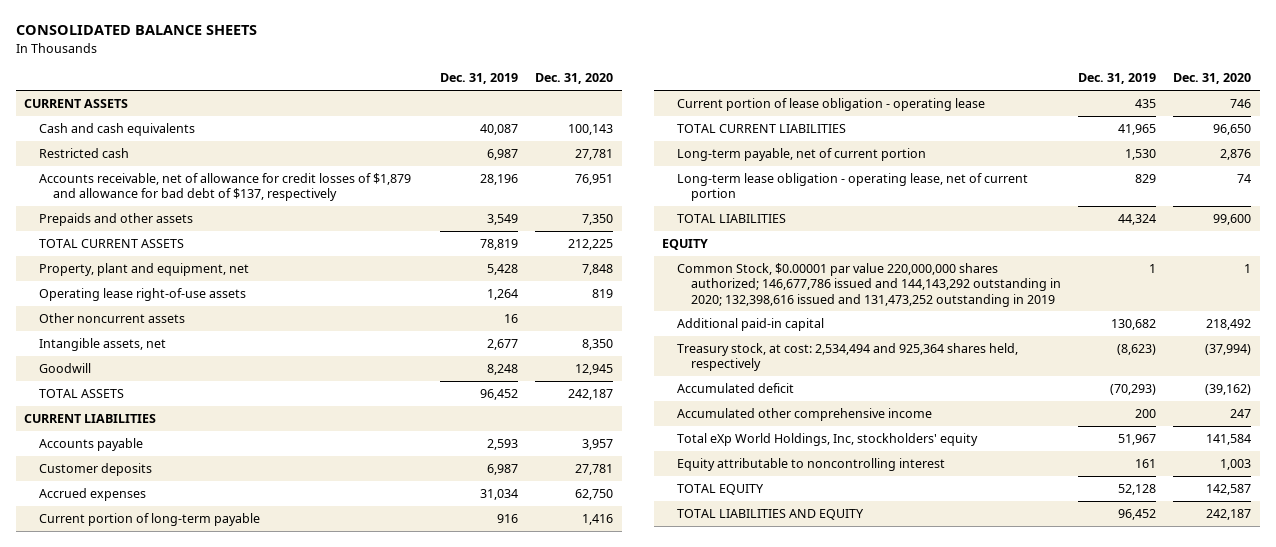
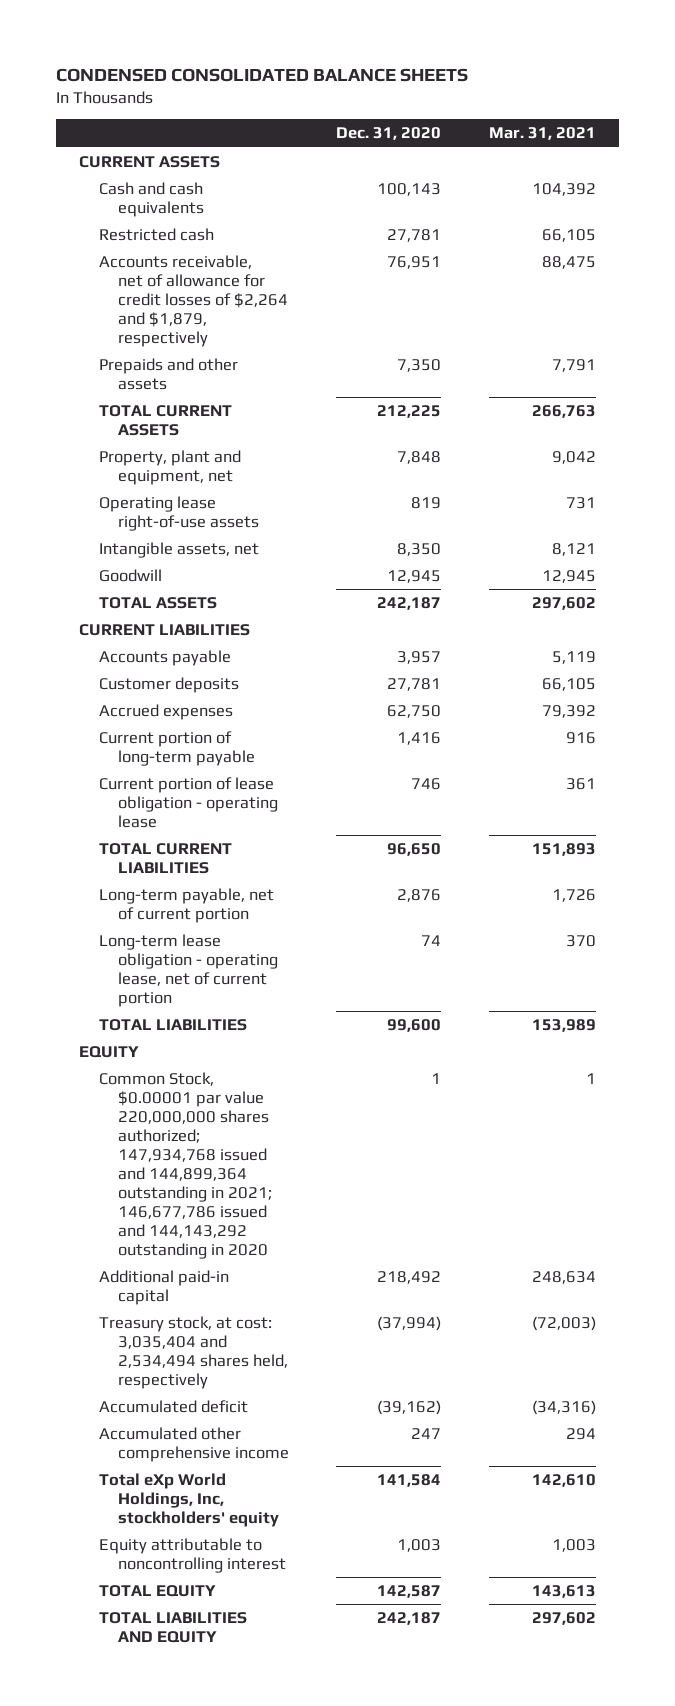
[15,25,257,36] CONSOLIDATED BALANCE SHEETS -> [55,67,468,82] CONDENSED CONSOLIDATED BALANCE SHEETS
[440,73,519,85] Dec. 31, 2019 -> none
none -> [488,127,596,141] Mar. 31, 2021
[38,172,411,202] Accounts receivable, net of allowance for credit losses of $1,879 and allowance for bad debt of $137, respectively -> [98,255,288,347] Accounts receivable, net of allowance for credit losses of $2,264 and $1,879, respectively
[38,312,185,323] Other noncurrent assets -> none
[676,262,1062,307] Common Stock, $0.00001 par value 220,000,000 shares authorized; 146,677,786 issued and 144,143,292 outstanding in 2020; 132,398,616 issued and 131,473,252 outstanding in 2019 -> [98,1072,272,1259] Common Stock, $0.00001 par value 220,000,000 shares authorized; 147,934,768 issued and 144,899,364 outstanding in 2021; 146,677,786 issued and 144,143,292 outstanding in 2020
[676,342,1018,372] Treasury stock, at cost: 2,534,494 and 925,364 shares held, respectively -> [98,1316,288,1389] Treasury stock, at cost: 3,035,404 and 2,534,494 shares held, respectively

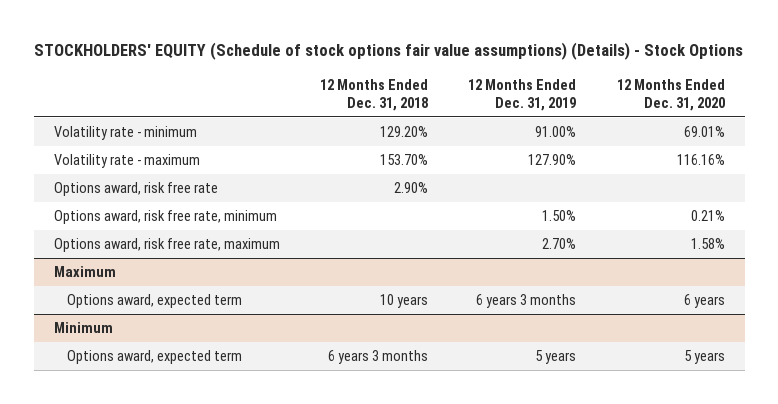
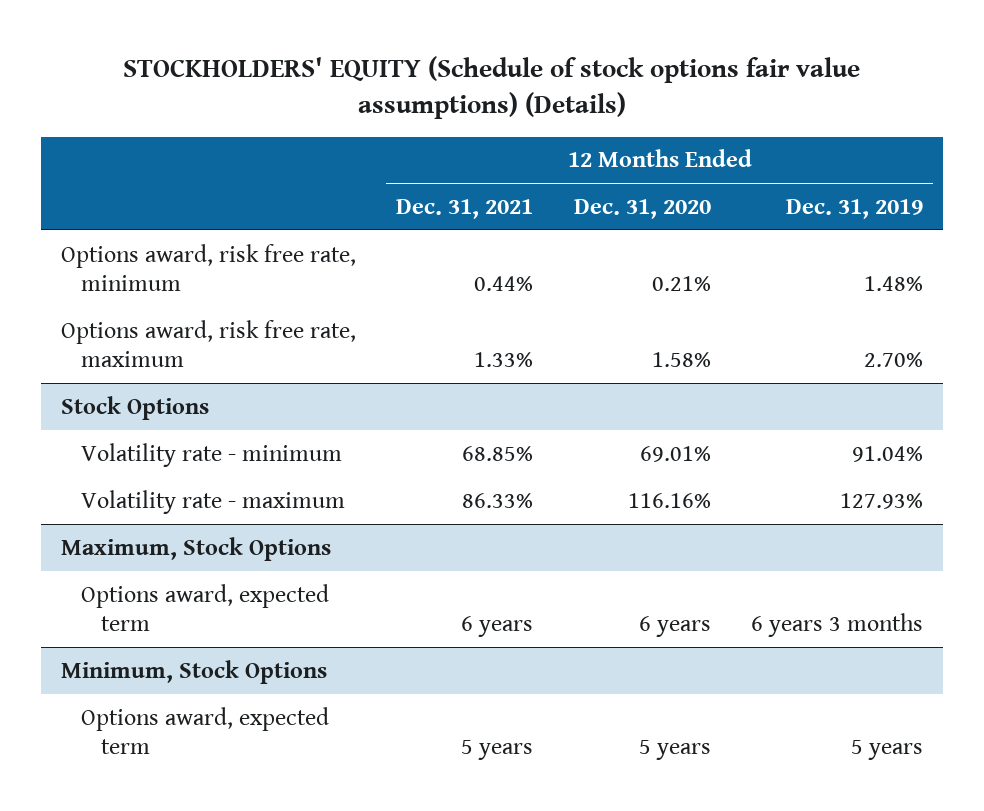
[33,42,743,61] STOCKHOLDERS' EQUITY (Schedule of stock options fair value assumptions) (Details) - Stock Options -> [123,56,861,120] STOCKHOLDERS' EQUITY (Schedule of stock options fair value assumptions) (Details)
[320,78,429,112] 12 Months Ended Dec. 31, 2018 -> none
none -> [396,198,534,219] Dec. 31, 2021
[53,125,197,140] Volatility rate - minimum -> none
[53,153,200,168] Volatility rate - maximum -> none
[53,181,218,196] Options award, risk free rate -> none
[542,209,577,221] 1.50% -> [864,275,924,291] 1.48%
[53,265,116,277] Maximum -> none
none -> [61,395,210,420] Stock Options
none -> [81,442,343,467] Volatility rate - minimum
none -> [81,489,346,514] Volatility rate - maximum
none -> [61,536,332,561] Maximum, Stock Options
[53,321,113,333] Minimum -> none
none -> [61,659,328,684] Minimum, Stock Options

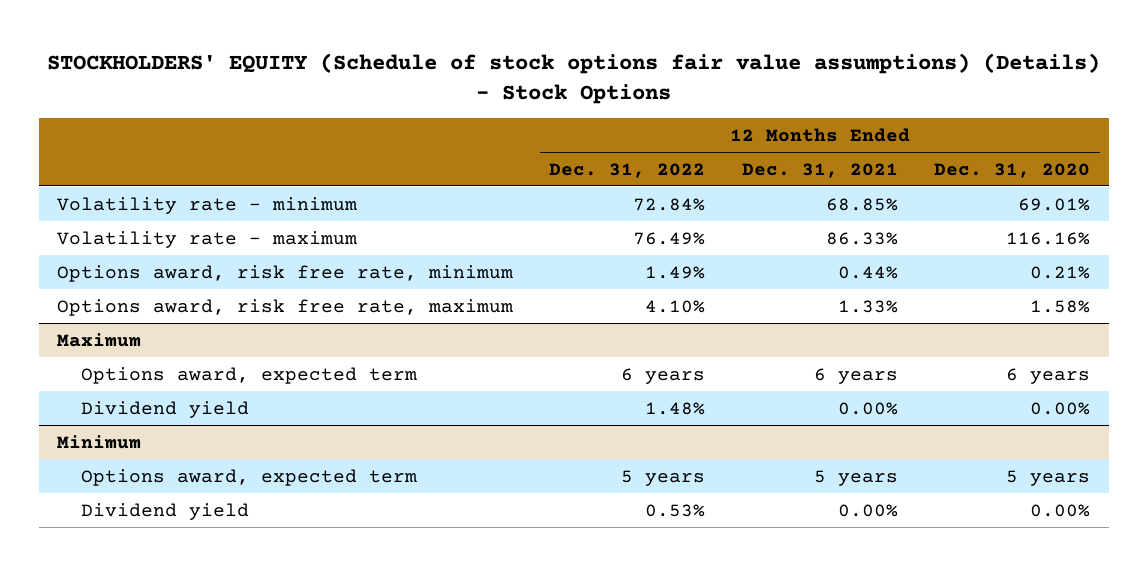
[123,56,861,120] STOCKHOLDERS' EQUITY (Schedule of stock options fair value assumptions) (Details) -> [46,52,1100,104] STOCKHOLDERS' EQUITY (Schedule of stock options fair value assumptions) (Details) - Stock Options
[786,198,924,219] Dec. 31, 2019 -> none
none -> [549,162,706,178] Dec. 31, 2022
[61,395,210,420] Stock Options -> none
[61,536,332,561] Maximum, Stock Options -> none
[61,243,357,291] Options award, risk free rate, minimum -> [57,264,514,282] Options award, risk free rate, minimum
[61,319,357,367] Options award, risk free rate, maximum -> [57,298,514,316] Options award, risk free rate, maximum
none -> [57,332,142,347] Maximum
[61,659,328,684] Minimum, Stock Options -> none
none -> [80,400,249,418] Dividend yield
none -> [57,434,142,449] Minimum
none -> [80,502,249,520] Dividend yield

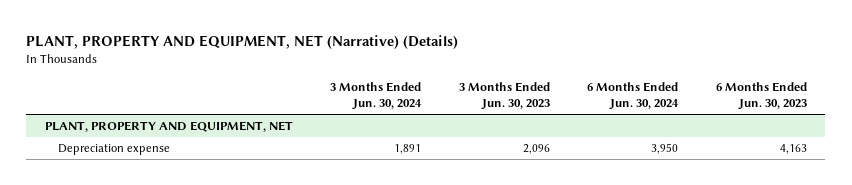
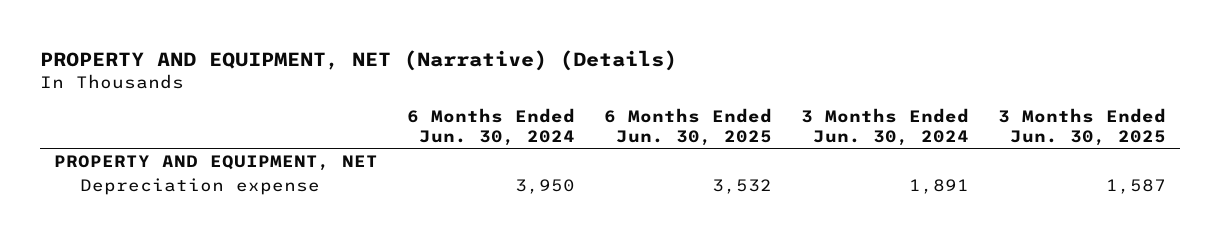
[26,34,459,49] PLANT, PROPERTY AND EQUIPMENT, NET (Narrative) (Details) -> [39,49,677,71] PROPERTY AND EQUIPMENT, NET (Narrative) (Details)
[458,81,550,111] 3 Months Ended Jun. 30, 2023 -> none
[715,81,807,111] 6 Months Ended Jun. 30, 2023 -> none
none -> [603,108,772,147] 6 Months Ended Jun. 30, 2025
none -> [997,108,1166,147] 3 Months Ended Jun. 30, 2025
[44,121,293,133] PLANT, PROPERTY AND EQUIPMENT, NET -> [54,154,379,171] PROPERTY AND EQUIPMENT, NET

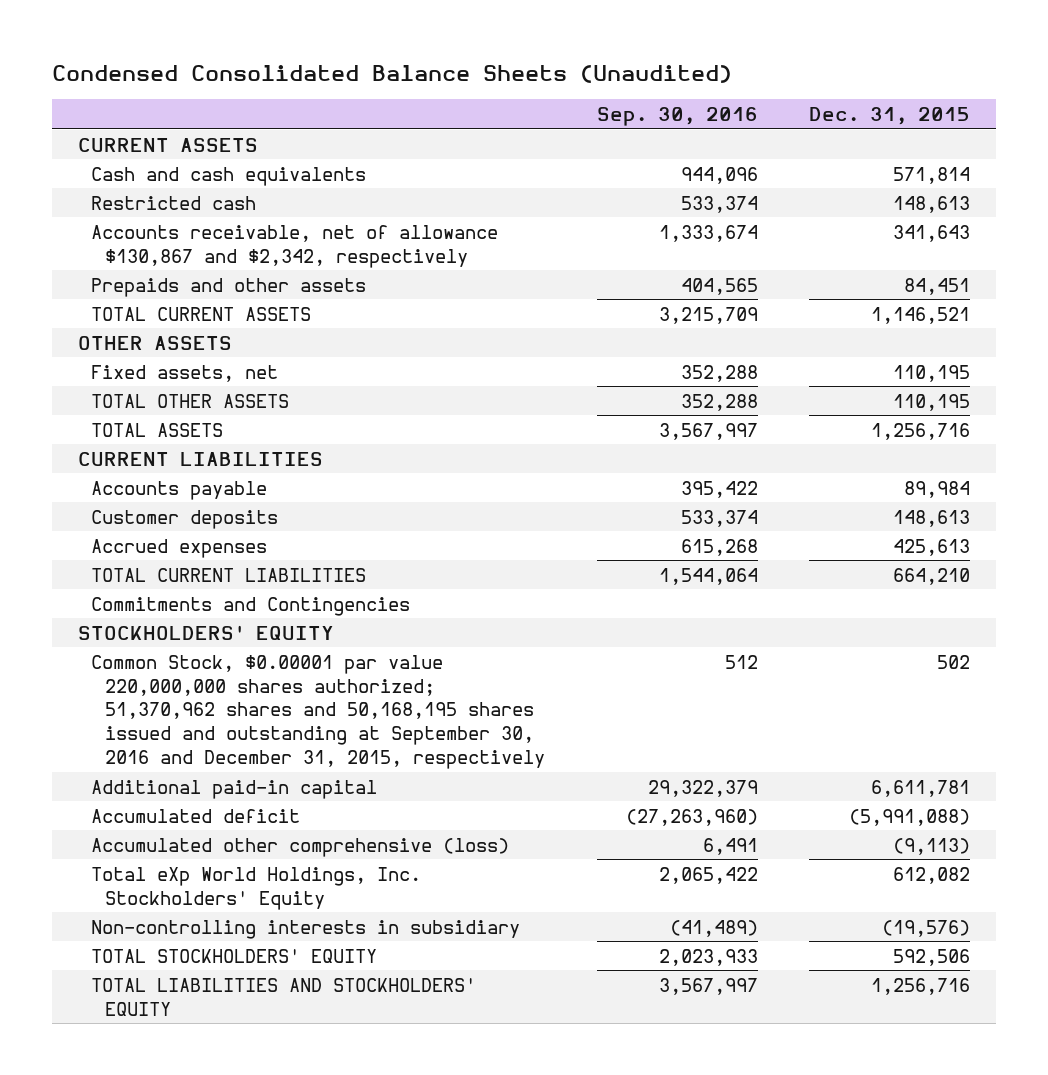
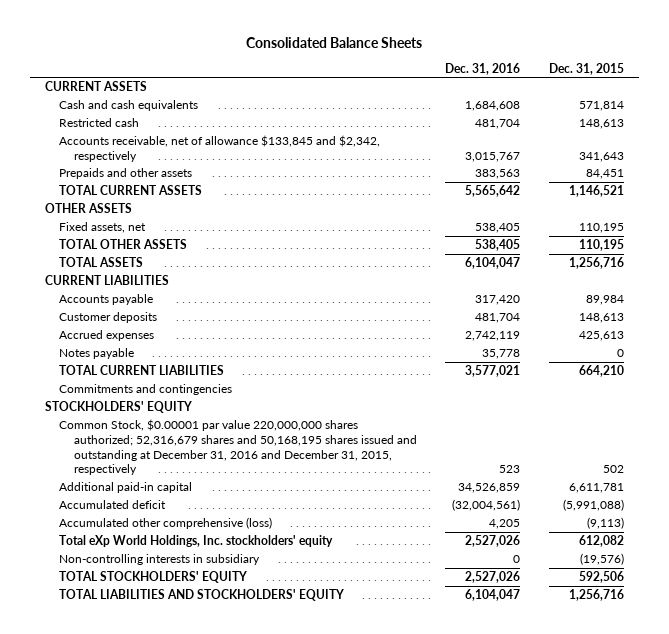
[52,64,733,83] Condensed Consolidated Balance Sheets (Unaudited) -> [246,37,423,49] Consolidated Balance Sheets
[596,106,758,126] Sep. 30, 2016 -> none
none -> [445,62,521,75] Dec. 31, 2016
[91,224,499,268] Accounts receivable, net of allowance $130,867 and $2,342, respectively -> [59,134,381,162] Accounts receivable, net of allowance $133,845 and $2,342, respectively
none -> [59,347,135,359] Notes payable
[91,596,411,616] Commitments and Contingencies -> [59,383,233,395] Commitments and contingencies
[91,654,546,770] Common Stock, $0.00001 par value 220,000,000 shares authorized; 51,370,962 shares and 50,168,195 shares issued and outstanding at September 30, 2016 and December 31, 2015, respectively -> [59,418,417,476] Common Stock, $0.00001 par value 220,000,000 shares authorized; 52,316,679 shares and 50,168,195 shares issued and outstanding at December 31, 2016 and December 31, 2015, respectively
[91,866,422,910] Total eXp World Holdings, Inc. Stockholders' Equity -> [59,534,334,547] Total eXp World Holdings, Inc. stockholders' equity

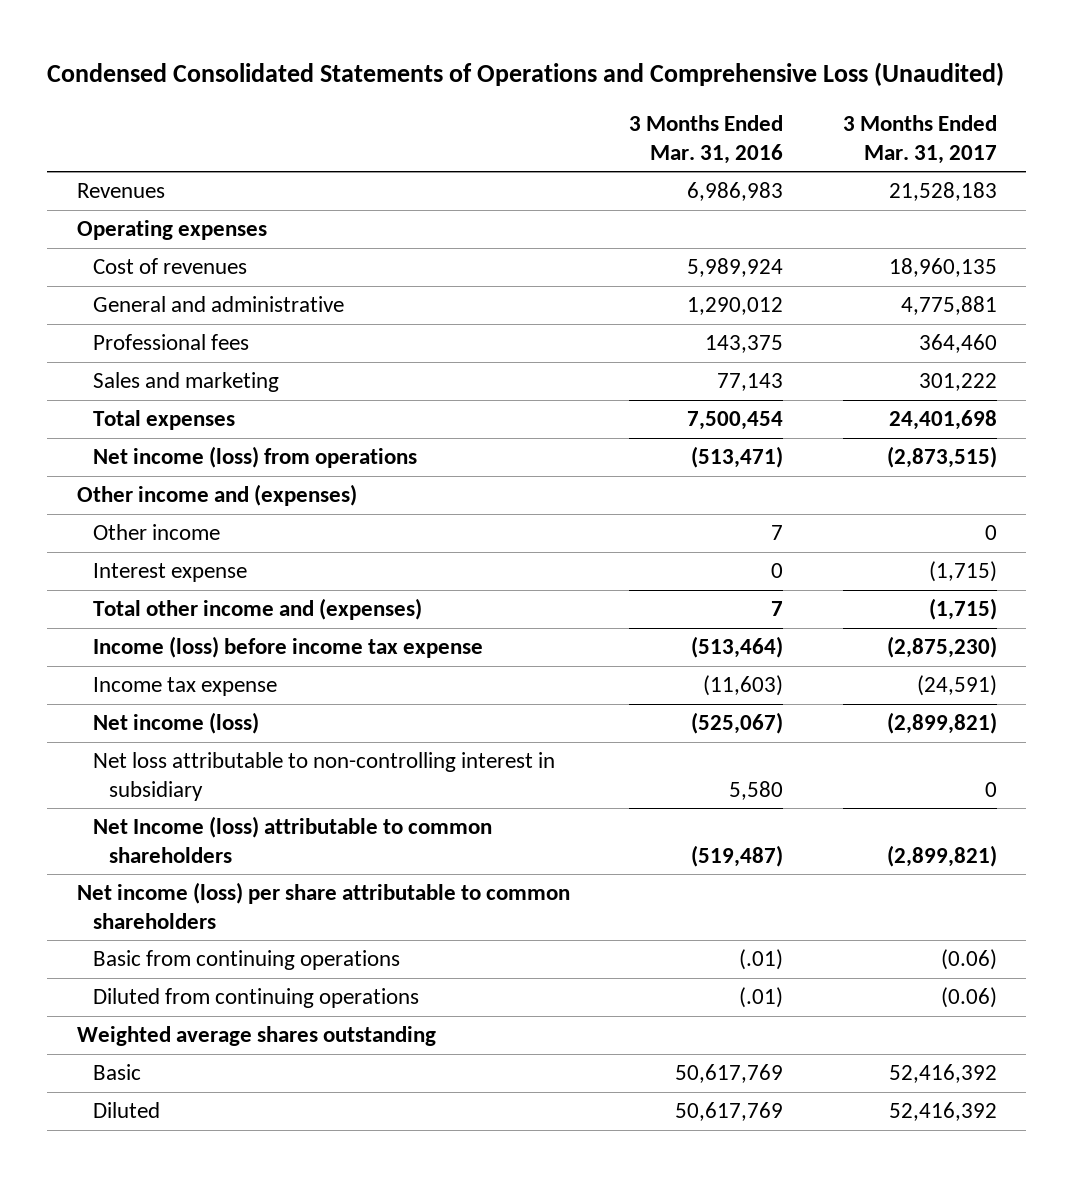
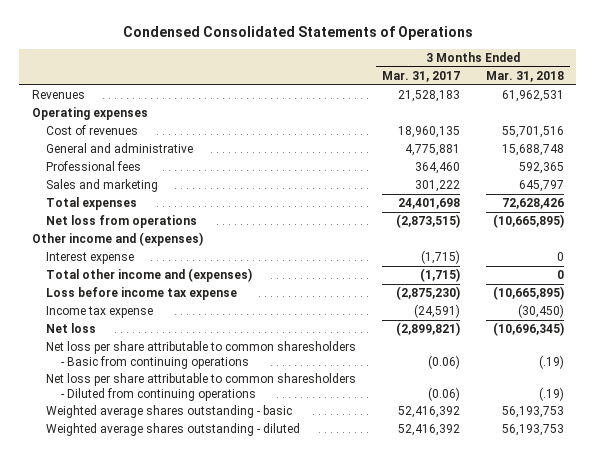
[46,62,1004,87] Condensed Consolidated Statements of Operations and Comprehensive Loss (Unaudited) -> [122,26,473,41] Condensed Consolidated Statements of Operations
[629,114,784,164] 3 Months Ended Mar. 31, 2016 -> none
none -> [485,71,564,83] Mar. 31, 2018
[92,446,417,469] Net income (loss) from operations -> [46,215,198,229] Net loss from operations
[92,524,220,541] Other income -> none
[92,636,483,659] Income (loss) before income tax expense -> [46,287,238,301] Loss before income tax expense
[92,752,555,801] Net loss attributable to non-controlling interest in subsidiary -> none
[92,816,492,863] Net Income (loss) attributable to common shareholders -> none
[76,882,570,929] Net income (loss) per share attributable to common shareholders -> none
[76,1026,436,1047] Weighted average shares outstanding -> none
[92,712,259,735] Net income (loss) -> [46,323,97,334] Net loss
[92,950,400,971] Basic from continuing operations -> [46,341,357,369] Net loss per share attributable to common sharesholders - Basic from continuing operations
[92,988,419,1009] Diluted from continuing operations -> [46,373,357,401] Net loss per share attributable to common sharesholders - Diluted from continuing operations
[92,1064,141,1081] Basic -> [46,405,293,419] Weighted average shares outstanding - basic
[92,1102,160,1119] Diluted -> [46,423,301,437] Weighted average shares outstanding - diluted

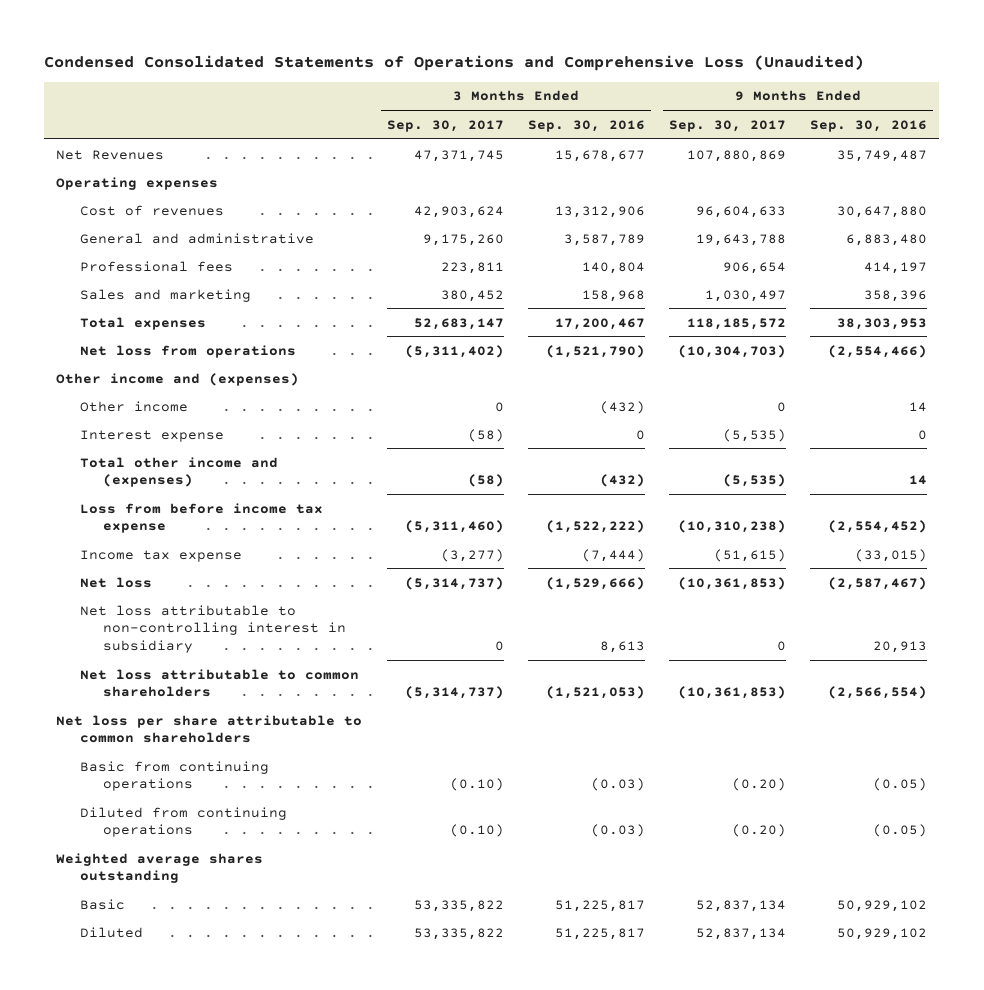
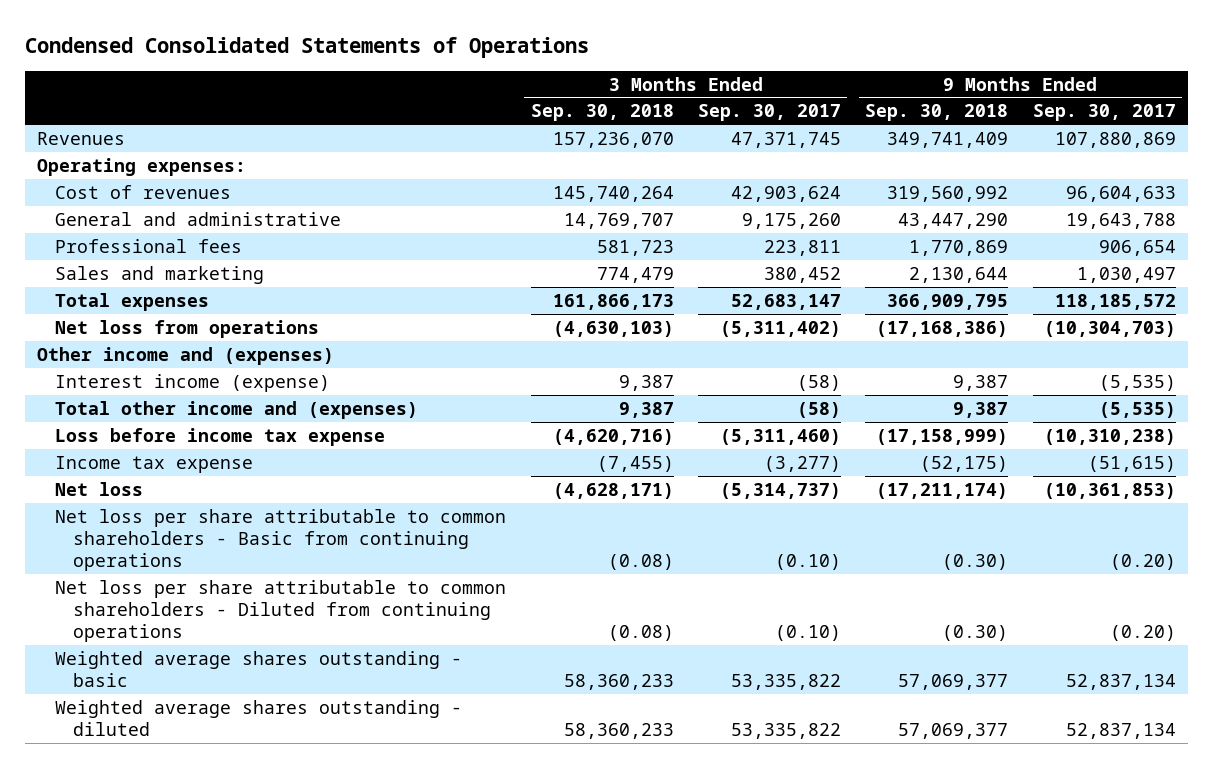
[44,55,865,72] Condensed Consolidated Statements of Operations and Comprehensive Loss (Unaudited) -> [25,36,590,58] Condensed Consolidated Statements of Operations
[527,119,645,132] Sep. 30, 2016 -> none
[810,119,928,132] Sep. 30, 2016 -> none
none -> [530,104,674,122] Sep. 30, 2018
none -> [865,104,1009,122] Sep. 30, 2018
[56,149,165,160] Net Revenues -> [37,131,126,145] Revenues
[56,176,219,190] Operating expenses -> [37,157,247,176] Operating expenses:
[79,400,188,412] Other income -> none
[79,429,224,442] Interest expense -> [55,373,331,392] Interest income (expense)
[79,502,323,534] Loss from before income tax expense -> [55,427,386,446] Loss before income tax expense
[79,604,346,654] Net loss attributable to non-controlling interest in subsidiary -> none
[79,668,359,698] Net loss attributable to common shareholders -> none
[56,714,363,744] Net loss per share attributable to common shareholders -> none
[56,852,264,884] Weighted average shares outstanding -> none
[79,760,269,792] Basic from continuing operations -> [55,508,507,571] Net loss per share attributable to common shareholders - Basic from continuing operations
[79,806,287,838] Diluted from continuing operations -> [55,579,507,642] Net loss per share attributable to common shareholders - Diluted from continuing operations
[79,898,125,910] Basic -> [55,650,463,687] Weighted average shares outstanding - basic
[79,926,143,938] Diluted -> [55,699,463,736] Weighted average shares outstanding - diluted

